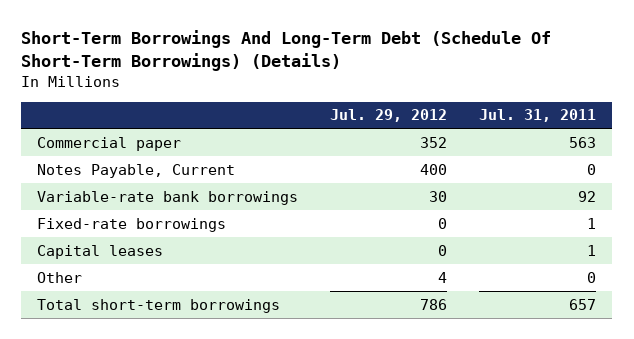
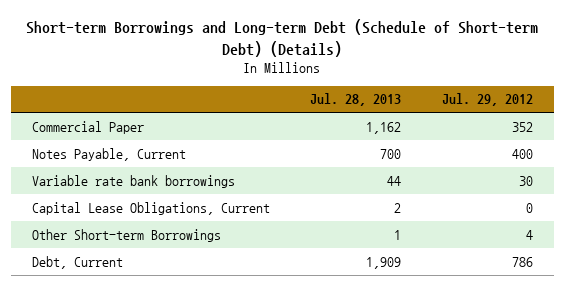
[21,30,552,71] Short-Term Borrowings And Long-Term Debt (Schedule Of Short-Term Borrowings) (Details) -> [26,19,539,57] Short-term Borrowings and Long-term Debt (Schedule of Short-term Debt) (Details)
[479,109,597,123] Jul. 31, 2011 -> none
none -> [310,93,402,107] Jul. 28, 2013
[37,136,182,151] Commercial paper -> [31,120,144,134] Commercial Paper
[37,217,227,232] Fixed-rate borrowings -> none
[37,190,299,205] Variable-rate bank borrowings -> [31,174,235,188] Variable rate bank borrowings
[37,244,164,259] Capital leases -> [31,201,270,215] Capital Lease Obligations, Current
[37,271,83,283] Other -> [31,228,221,242] Other Short-term Borrowings
[37,298,281,313] Total short-term borrowings -> [31,255,123,269] Debt, Current

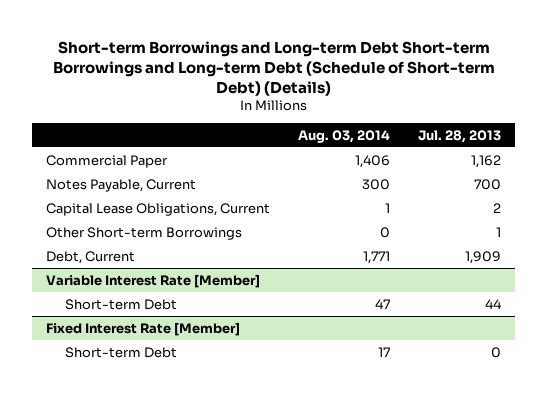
[26,19,539,57] Short-term Borrowings and Long-term Debt (Schedule of Short-term Debt) (Details) -> [52,40,495,96] Short-term Borrowings and Long-term Debt Short-term Borrowings and Long-term Debt (Schedule of Short-term Debt) (Details)
[442,93,534,107] Jul. 29, 2012 -> none
none -> [298,129,391,143] Aug. 03, 2014
[31,174,235,188] Variable rate bank borrowings -> none
none -> [46,273,261,288] Variable Interest Rate [Member]
none -> [65,298,178,310] Short-term Debt
none -> [46,321,241,336] Fixed Interest Rate [Member]
none -> [65,346,178,358] Short-term Debt

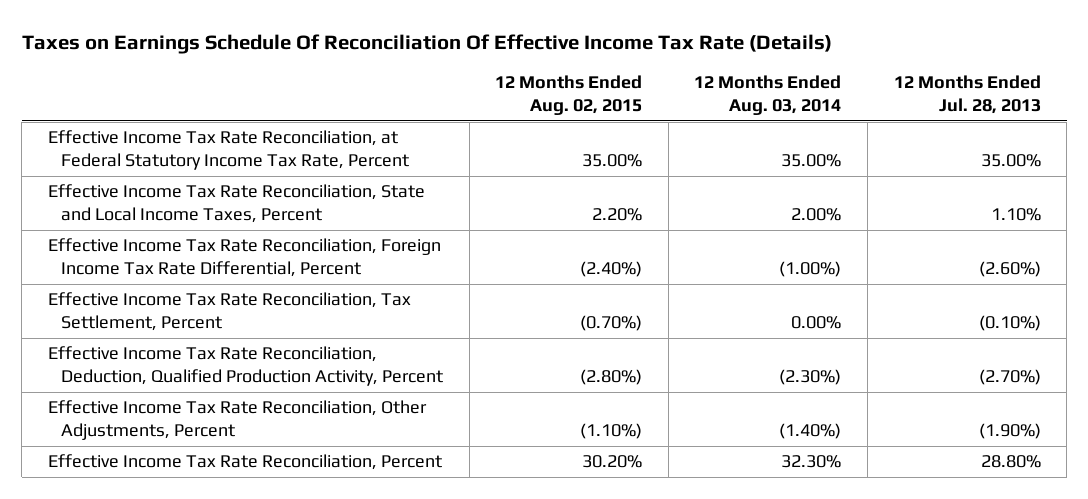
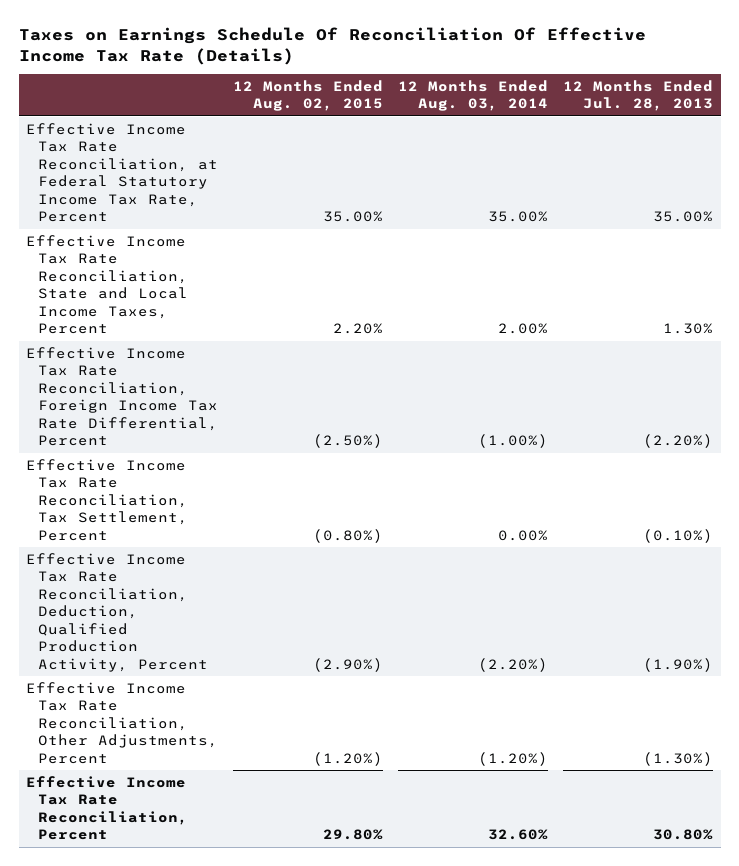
[990,208,1041,222] 1.10% -> [663,323,714,335] 1.30%
[580,261,643,278] (2.40%) -> [313,434,384,449] (2.50%)
[978,261,1041,278] (2.60%) -> [643,434,714,449] (2.20%)
[580,315,643,332] (0.70%) -> [313,528,384,543] (0.80%)
[580,369,643,386] (2.80%) -> [313,657,384,672] (2.90%)
[779,369,842,386] (2.30%) -> [478,657,549,672] (2.20%)
[978,369,1041,386] (2.70%) -> [643,657,714,672] (1.90%)
[580,423,643,440] (1.10%) -> [313,751,384,766] (1.20%)
[779,423,842,440] (1.40%) -> [478,751,549,766] (1.20%)
[978,423,1041,440] (1.90%) -> [643,751,714,766] (1.30%)
[582,455,643,469] 30.20% -> [323,829,384,841] 29.80%
[781,455,842,469] 32.30% -> [488,829,549,841] 32.60%
[980,455,1041,469] 28.80% -> [653,829,714,841] 30.80%

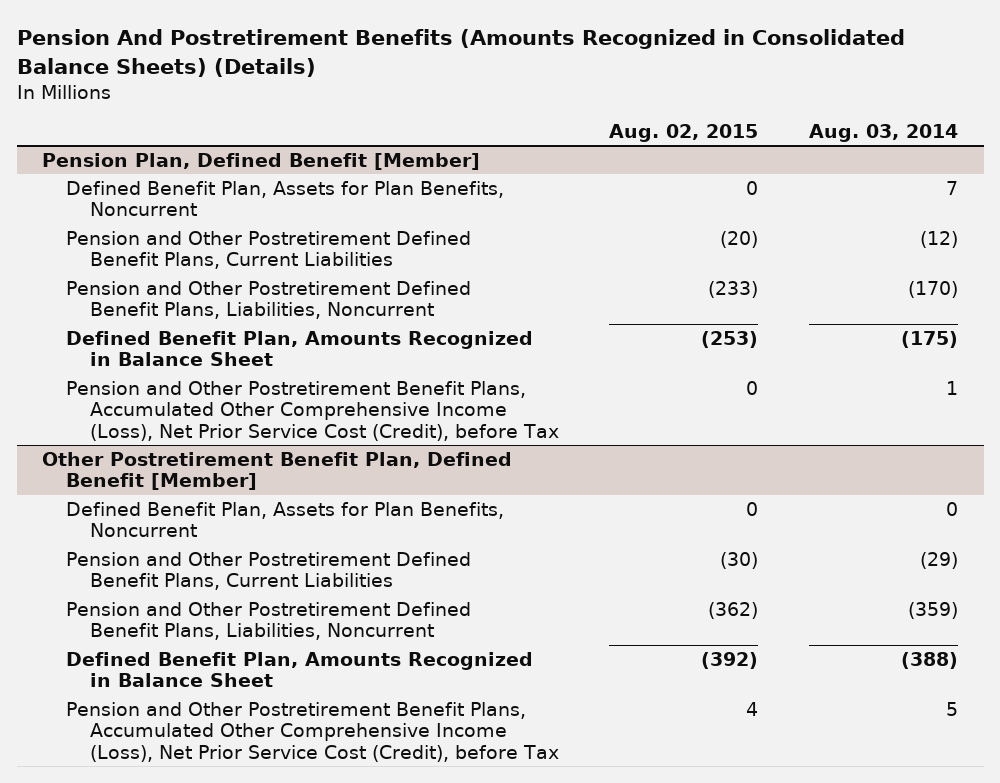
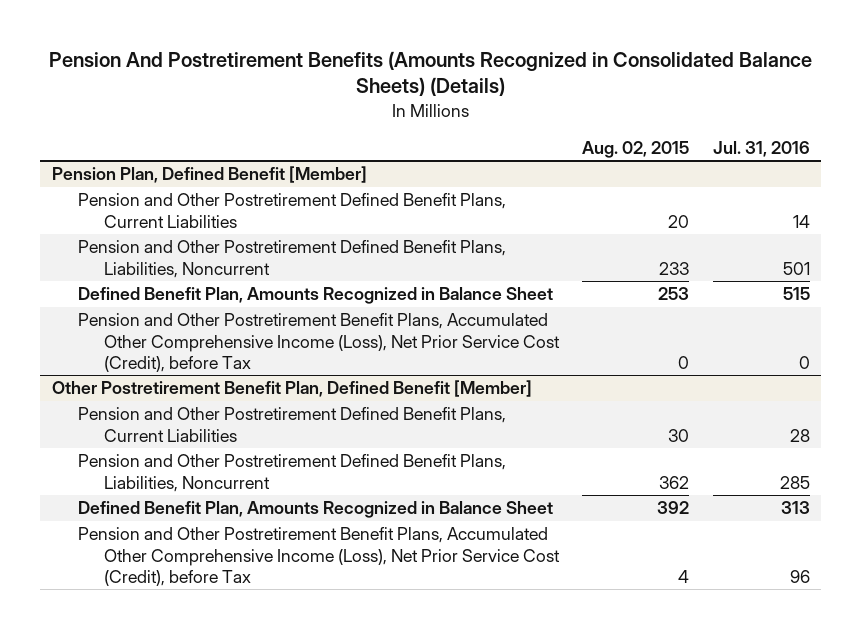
[809,123,959,142] Aug. 03, 2014 -> none
none -> [712,140,810,157] Jul. 31, 2016
[65,180,504,217] Defined Benefit Plan, Assets for Plan Benefits, Noncurrent -> none
[720,230,759,248] (20) -> [668,214,690,228] 20
[708,280,759,298] (233) -> [659,261,690,275] 233
[701,330,759,348] (253) -> [658,287,690,301] 253
[65,501,504,538] Defined Benefit Plan, Assets for Plan Benefits, Noncurrent -> none
[720,551,759,569] (30) -> [668,428,690,442] 30
[708,601,759,619] (362) -> [659,475,690,489] 362
[701,651,759,669] (392) -> [657,501,690,515] 392

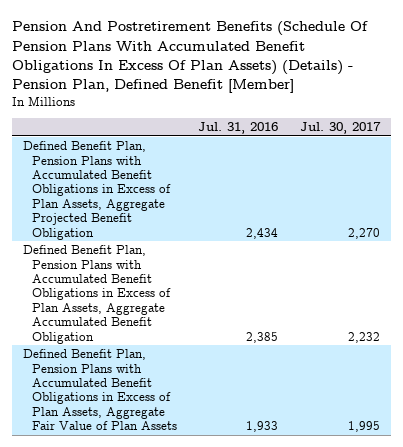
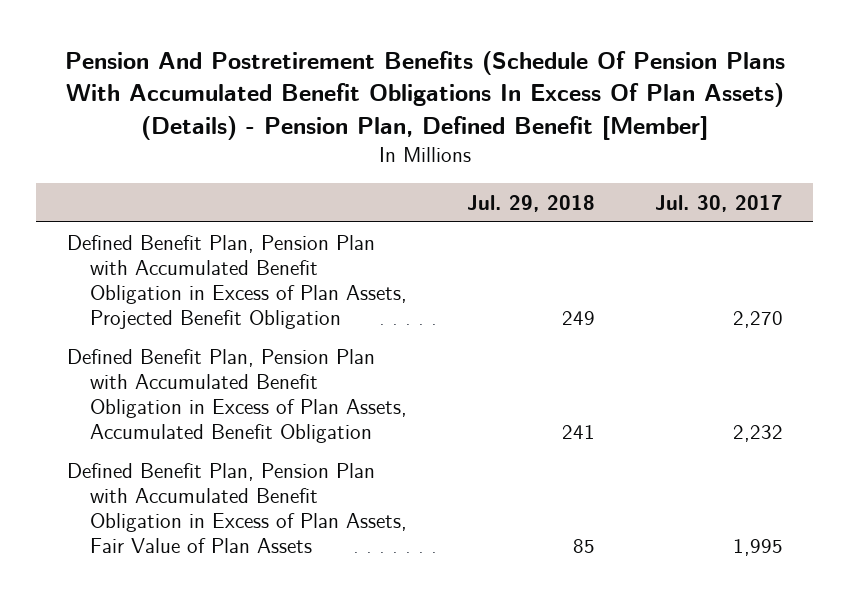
[198,122,279,135] Jul. 31, 2016 -> none
none -> [466,194,595,212] Jul. 29, 2018
[22,141,171,240] Defined Benefit Plan, Pension Plans with Accumulated Benefit Obligations in Excess of Plan Assets, Aggregate Projected Benefit Obligation -> [66,234,407,330] Defined Benefit Plan, Pension Plan with Accumulated Benefit Obligation in Excess of Plan Assets, Projected Benefit Obligation
[22,245,171,344] Defined Benefit Plan, Pension Plans with Accumulated Benefit Obligations in Excess of Plan Assets, Aggregate Accumulated Benefit Obligation -> [66,348,407,444] Defined Benefit Plan, Pension Plan with Accumulated Benefit Obligation in Excess of Plan Assets, Accumulated Benefit Obligation
[22,349,177,431] Defined Benefit Plan, Pension Plans with Accumulated Benefit Obligations in Excess of Plan Assets, Aggregate Fair Value of Plan Assets -> [66,462,407,554] Defined Benefit Plan, Pension Plan with Accumulated Benefit Obligation in Excess of Plan Assets, Fair Value of Plan Assets

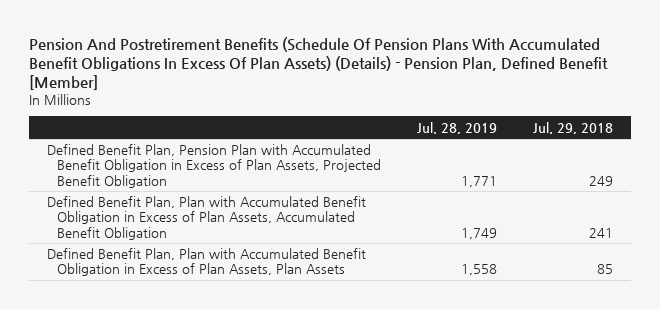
[655,194,784,212] Jul. 30, 2017 -> none
none -> [417,121,498,134] Jul. 28, 2019
[66,348,407,444] Defined Benefit Plan, Pension Plan with Accumulated Benefit Obligation in Excess of Plan Assets, Accumulated Benefit Obligation -> [47,196,367,240] Defined Benefit Plan, Plan with Accumulated Benefit Obligation in Excess of Plan Assets, Accumulated Benefit Obligation
[66,462,407,554] Defined Benefit Plan, Pension Plan with Accumulated Benefit Obligation in Excess of Plan Assets, Fair Value of Plan Assets -> [47,248,367,277] Defined Benefit Plan, Plan with Accumulated Benefit Obligation in Excess of Plan Assets, Plan Assets

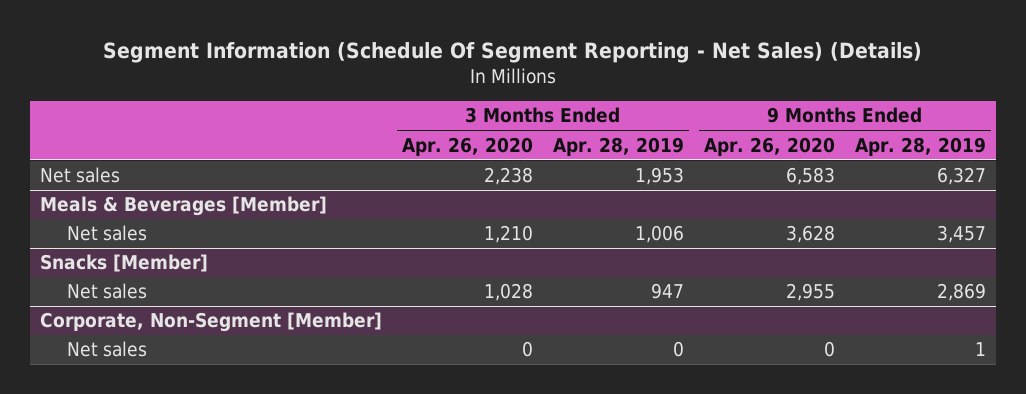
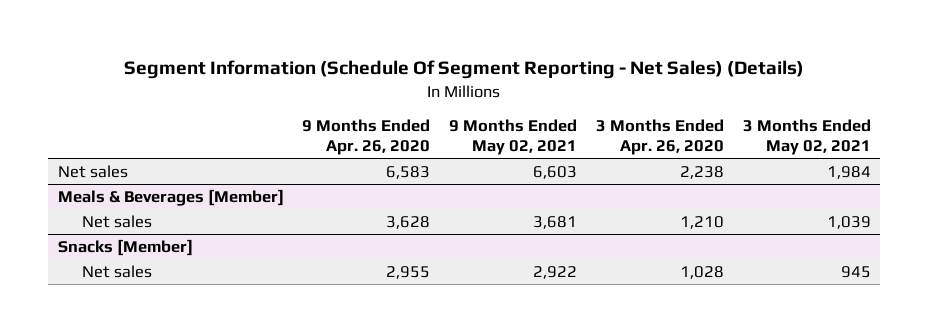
[553,136,685,156] Apr. 28, 2019 -> none
[855,136,987,156] Apr. 28, 2019 -> none
none -> [449,119,578,156] 9 Months Ended May 02, 2021
none -> [742,119,871,156] 3 Months Ended May 02, 2021
[39,312,382,333] Corporate, Non-Segment [Member] -> none
[67,341,148,358] Net sales -> none

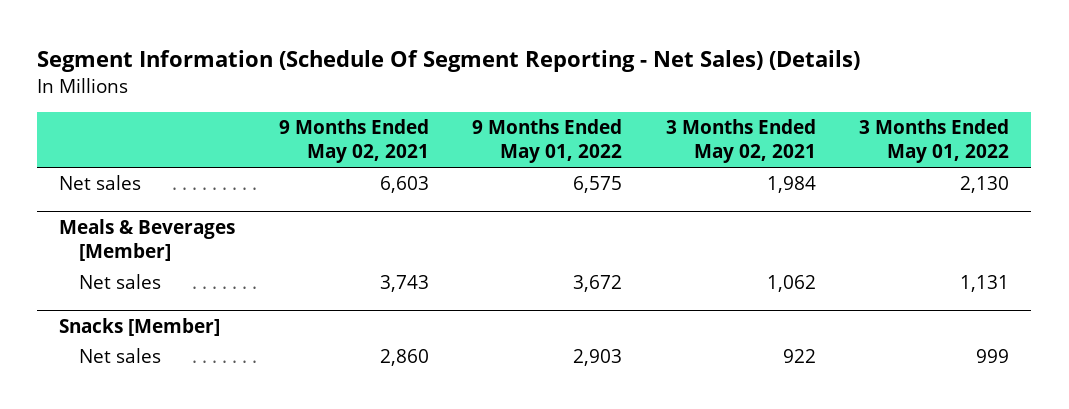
[302,119,431,156] 9 Months Ended Apr. 26, 2020 -> none
[596,119,725,156] 3 Months Ended Apr. 26, 2020 -> none
none -> [472,119,623,164] 9 Months Ended May 01, 2022
none -> [859,119,1010,164] 3 Months Ended May 01, 2022
[533,215,578,229] 3,681 -> [379,275,429,293] 3,743
[826,215,871,229] 1,039 -> [766,275,816,293] 1,062
[533,265,578,279] 2,922 -> [379,349,429,367] 2,860
[840,265,871,278] 945 -> [782,349,816,364] 922

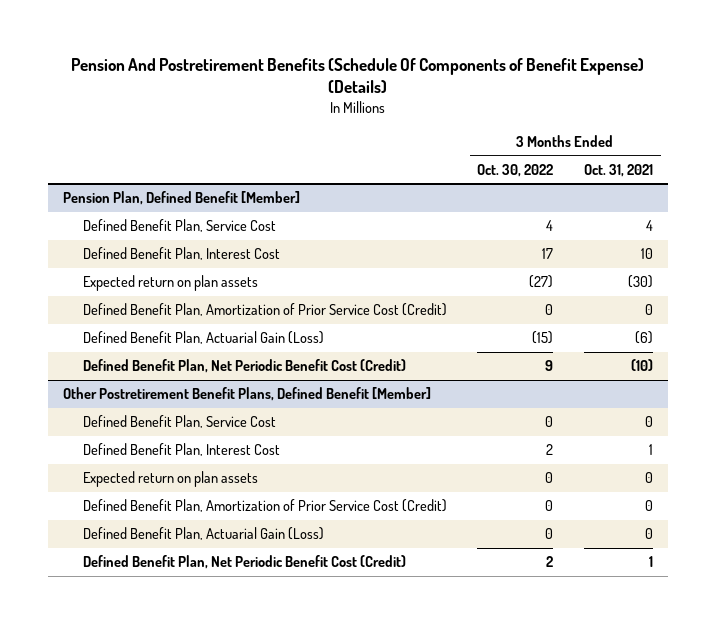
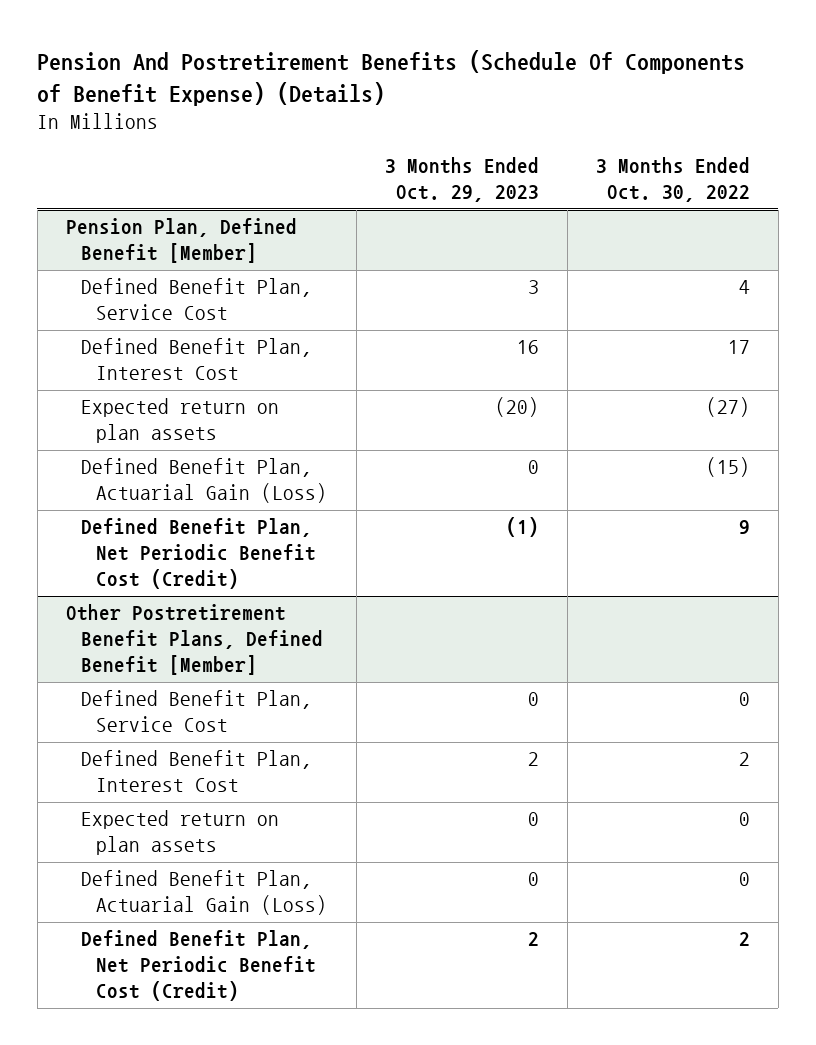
[583,163,653,177] Oct. 31, 2021 -> none
none -> [384,157,539,203] 3 Months Ended Oct. 29, 2023
[82,303,447,317] Defined Benefit Plan, Amortization of Prior Service Cost (Credit) -> none
[82,499,447,513] Defined Benefit Plan, Amortization of Prior Service Cost (Credit) -> none

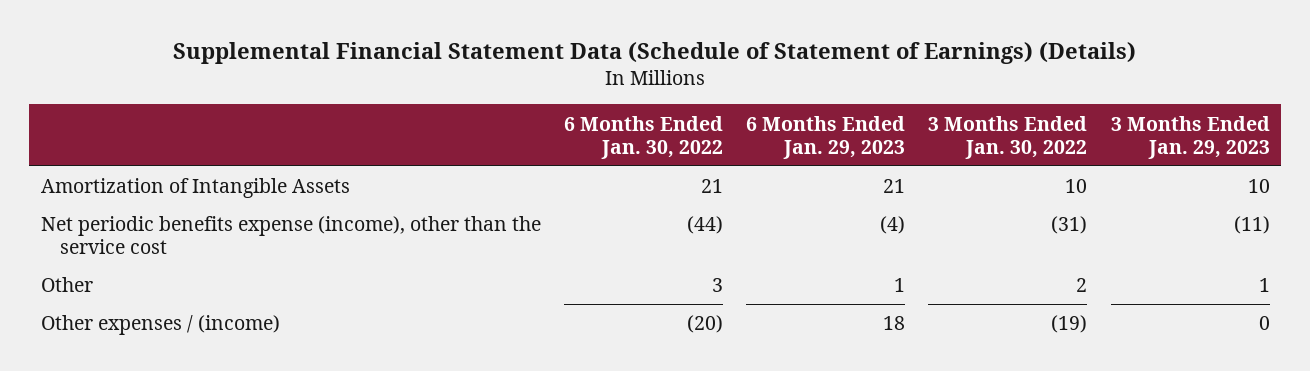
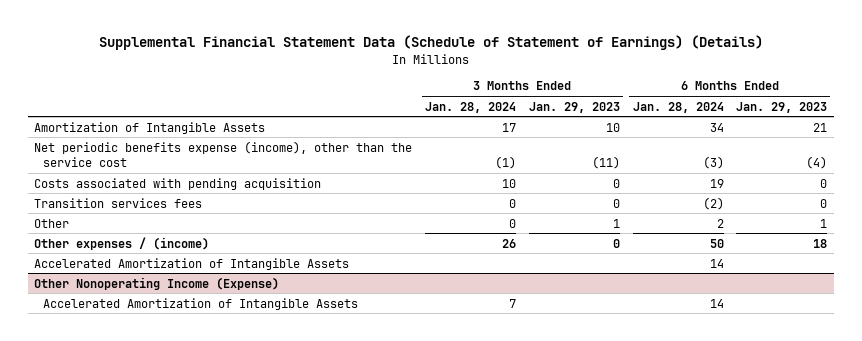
[563,115,723,159] 6 Months Ended Jan. 30, 2022 -> none
[928,115,1088,159] 3 Months Ended Jan. 30, 2022 -> none
none -> [425,101,517,113] Jan. 28, 2024
none -> [632,101,724,113] Jan. 28, 2024
none -> [34,177,322,190] Costs associated with pending acquisition
none -> [34,197,203,208] Transition services fees
none -> [34,257,350,270] Accelerated Amortization of Intangible Assets
none -> [34,276,280,290] Other Nonoperating Income (Expense)
none -> [43,297,359,310] Accelerated Amortization of Intangible Assets

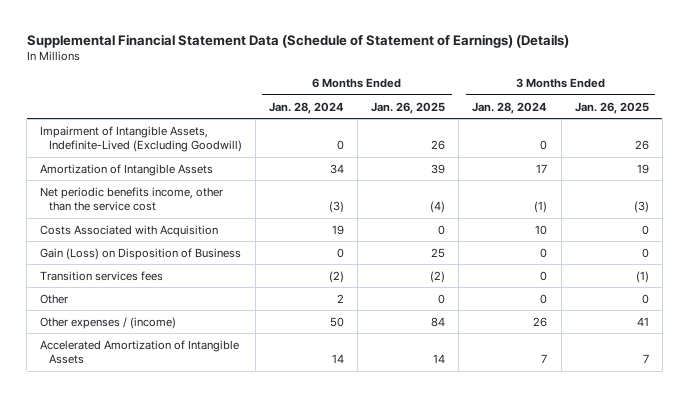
[528,101,620,113] Jan. 29, 2023 -> none
[736,101,828,113] Jan. 29, 2023 -> none
none -> [371,101,446,114] Jan. 26, 2025
none -> [574,101,649,114] Jan. 26, 2025
none -> [40,125,243,153] Impairment of Intangible Assets, Indefinite-Lived (Excluding Goodwill)
[34,140,413,168] Net periodic benefits expense (income), other than the service cost -> [40,186,224,212] Net periodic benefits income, other than the service cost
[34,177,322,190] Costs associated with pending acquisition -> [40,224,219,237] Costs Associated with Acquisition
none -> [40,247,242,260] Gain (Loss) on Disposition of Business
[34,257,350,270] Accelerated Amortization of Intangible Assets -> none
[34,276,280,290] Other Nonoperating Income (Expense) -> none

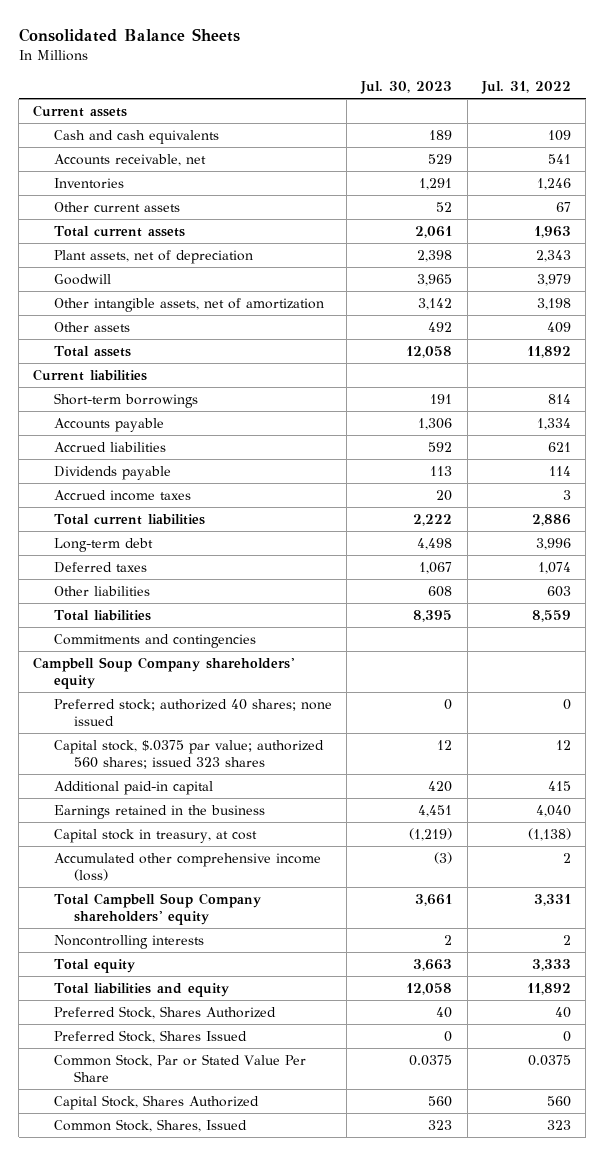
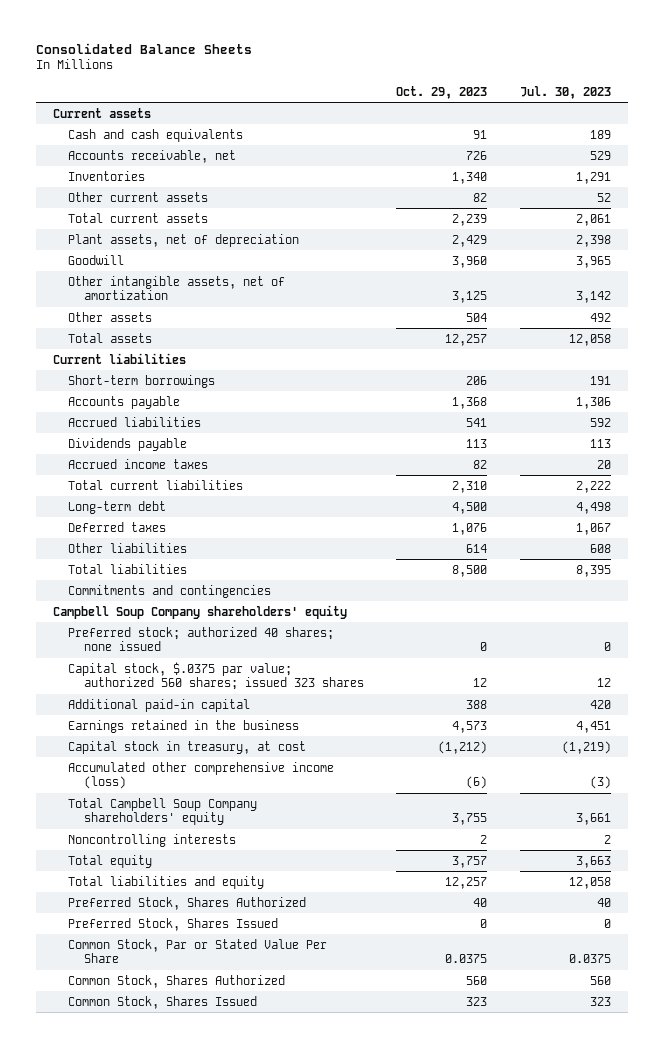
[480,80,571,94] Jul. 31, 2022 -> none
none -> [396,85,488,99] Oct. 29, 2023
[53,1095,259,1111] Capital Stock, Shares Authorized -> [68,974,286,988] Common Stock, Shares Authorized
[53,1119,247,1133] Common Stock, Shares, Issued -> [68,995,258,1009] Common Stock, Shares Issued

